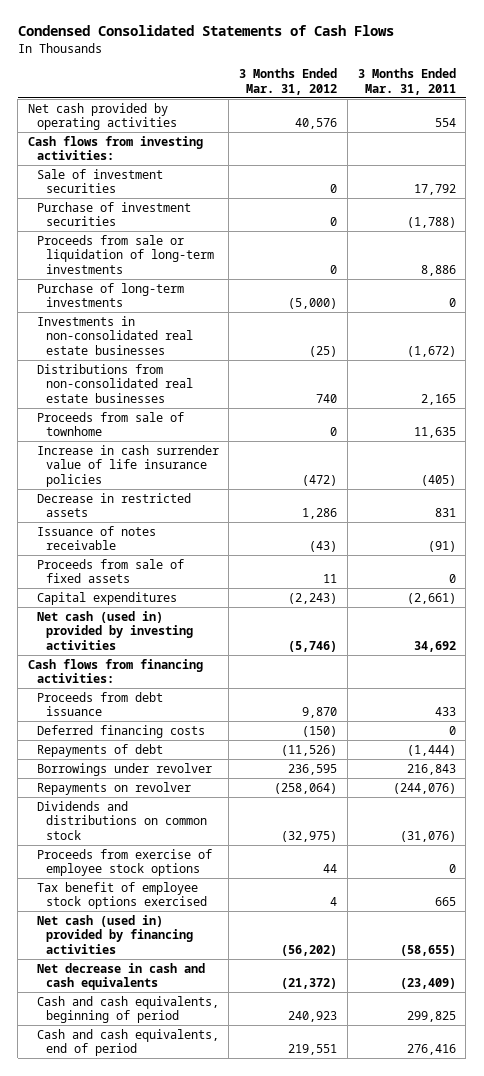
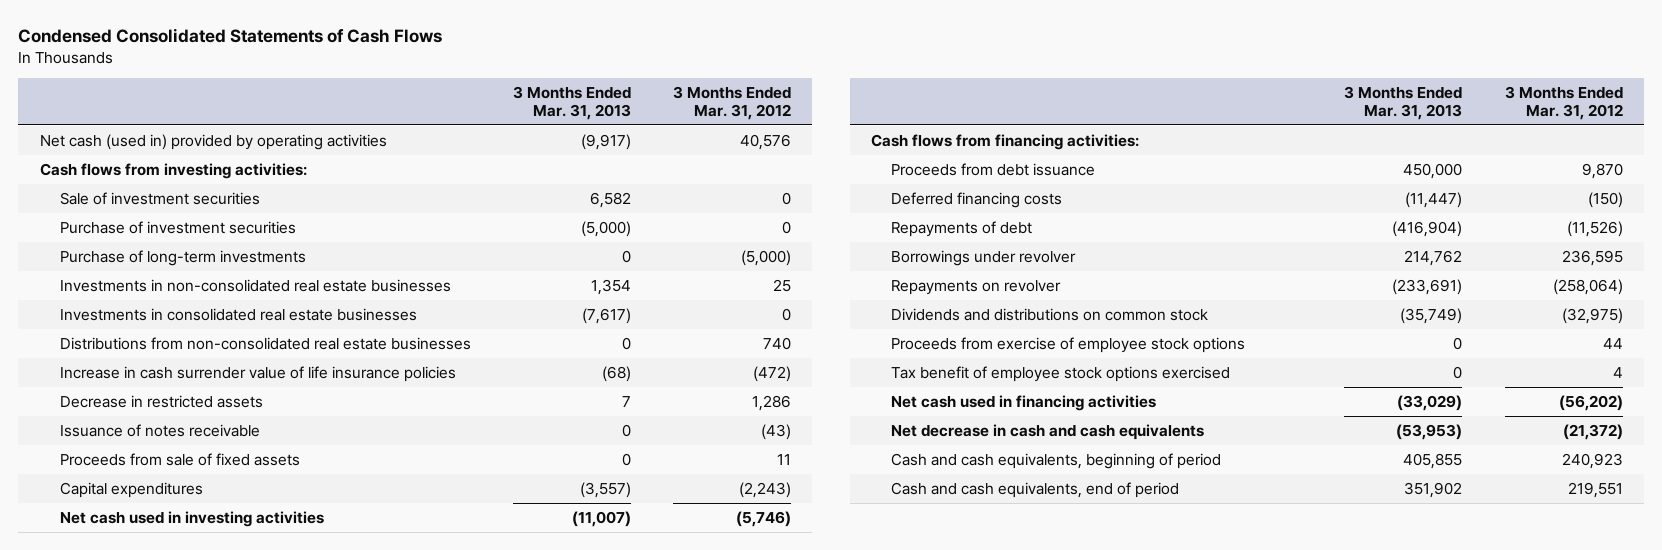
[357,68,456,95] 3 Months Ended Mar. 31, 2011 -> none
none -> [512,85,631,120] 3 Months Ended Mar. 31, 2013
[27,102,177,131] Net cash provided by operating activities -> [39,133,387,150] Net cash (used in) provided by operating activities
[36,234,214,274] Proceeds from sale or liquidation of long-term investments -> none
[309,345,338,357] (25) -> [772,278,791,292] 25
none -> [59,307,417,321] Investments in consolidated real estate businesses
[36,411,184,437] Proceeds from sale of townhome -> none
[36,610,193,650] Net cash (used in) provided by investing activities -> [59,510,324,527] Net cash used in investing activities
[36,914,193,954] Net cash (used in) provided by financing activities -> [891,394,1157,411] Net cash used in financing activities

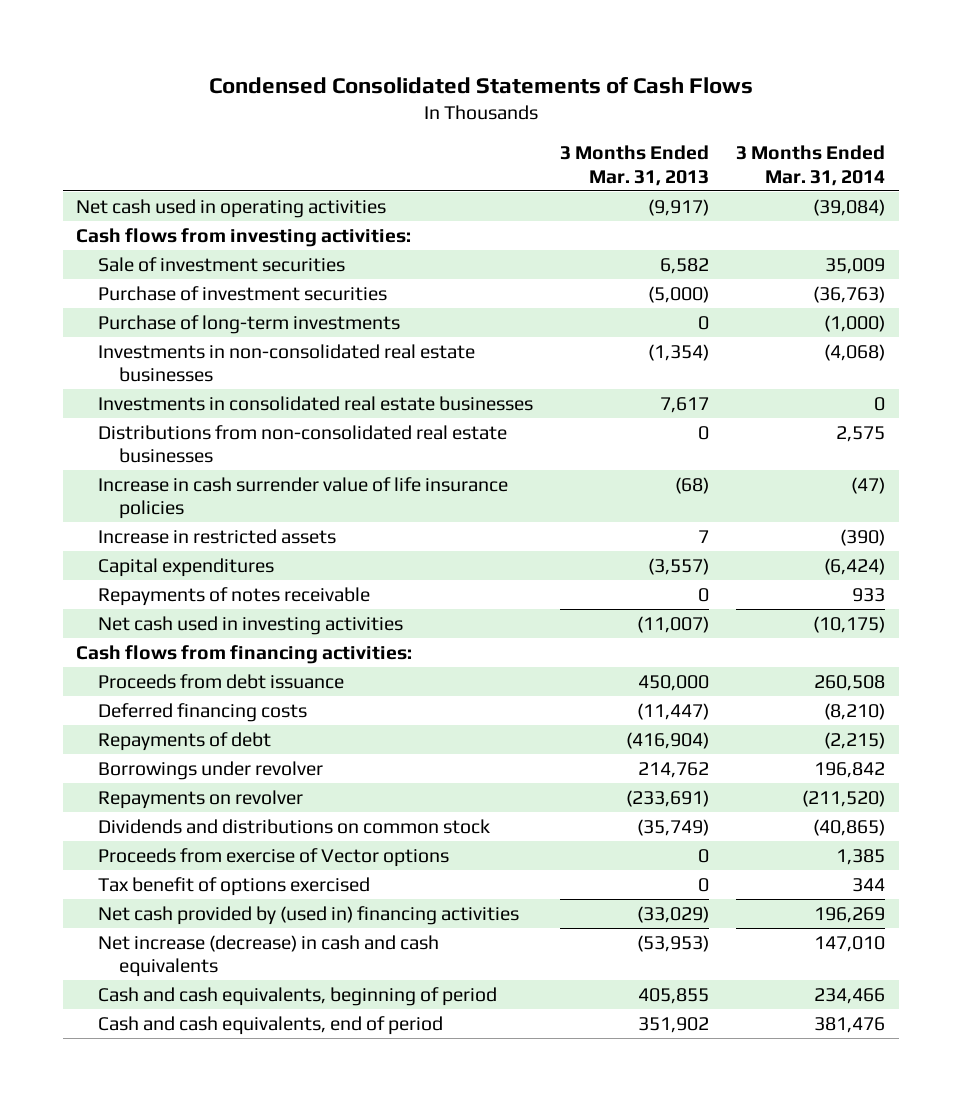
[672,85,791,120] 3 Months Ended Mar. 31, 2012 -> none
none -> [736,145,886,186] 3 Months Ended Mar. 31, 2014
[39,133,387,150] Net cash (used in) provided by operating activities -> [76,198,387,218] Net cash used in operating activities
[590,278,631,295] 1,354 -> [648,343,710,361] (1,354)
[581,307,631,324] (7,617) -> [660,396,710,413] 7,617
[59,423,260,437] Issuance of notes receivable -> none
[59,452,300,466] Proceeds from sale of fixed assets -> none
[59,394,263,408] Decrease in restricted assets -> [97,528,336,544] Increase in restricted assets
none -> [97,586,370,606] Repayments of notes receivable
[891,336,1246,353] Proceeds from exercise of employee stock options -> [97,847,449,867] Proceeds from exercise of Vector options
[891,365,1231,382] Tax benefit of employee stock options exercised -> [97,876,370,896] Tax benefit of options exercised
[891,394,1157,411] Net cash used in financing activities -> [97,905,519,925] Net cash provided by (used in) financing activities
[891,423,1205,440] Net decrease in cash and cash equivalents -> [97,934,439,978] Net increase (decrease) in cash and cash equivalents

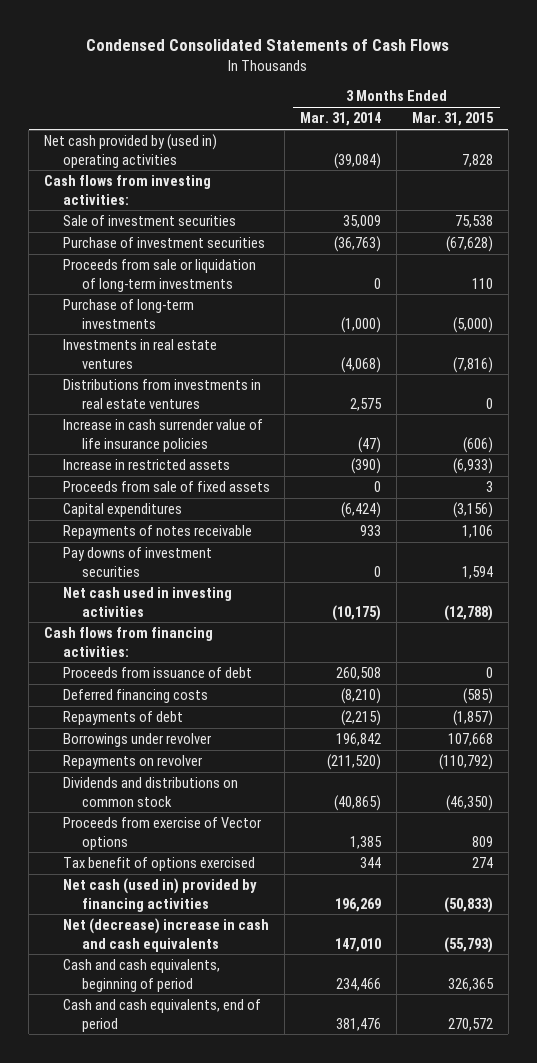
[560,145,710,186] 3 Months Ended Mar. 31, 2013 -> none
none -> [411,112,494,127] Mar. 31, 2015
[76,198,387,218] Net cash used in operating activities -> [43,134,217,168] Net cash provided by (used in) operating activities
none -> [62,259,256,292] Proceeds from sale or liquidation of long-term investments
[97,395,533,411] Investments in consolidated real estate businesses -> none
[97,343,475,383] Investments in non-consolidated real estate businesses -> [62,339,217,369] Investments in real estate ventures
[97,424,507,464] Distributions from non-consolidated real estate businesses -> [62,379,261,409] Distributions from investments in real estate ventures
none -> [62,481,270,493] Proceeds from sale of fixed assets
none -> [62,547,212,577] Pay downs of investment securities
[97,673,344,689] Proceeds from debt issuance -> [62,667,252,679] Proceeds from issuance of debt
[97,905,519,925] Net cash provided by (used in) financing activities -> [62,878,257,912] Net cash (used in) provided by financing activities
[97,934,439,978] Net increase (decrease) in cash and cash equivalents -> [62,918,269,952] Net (decrease) increase in cash and cash equivalents

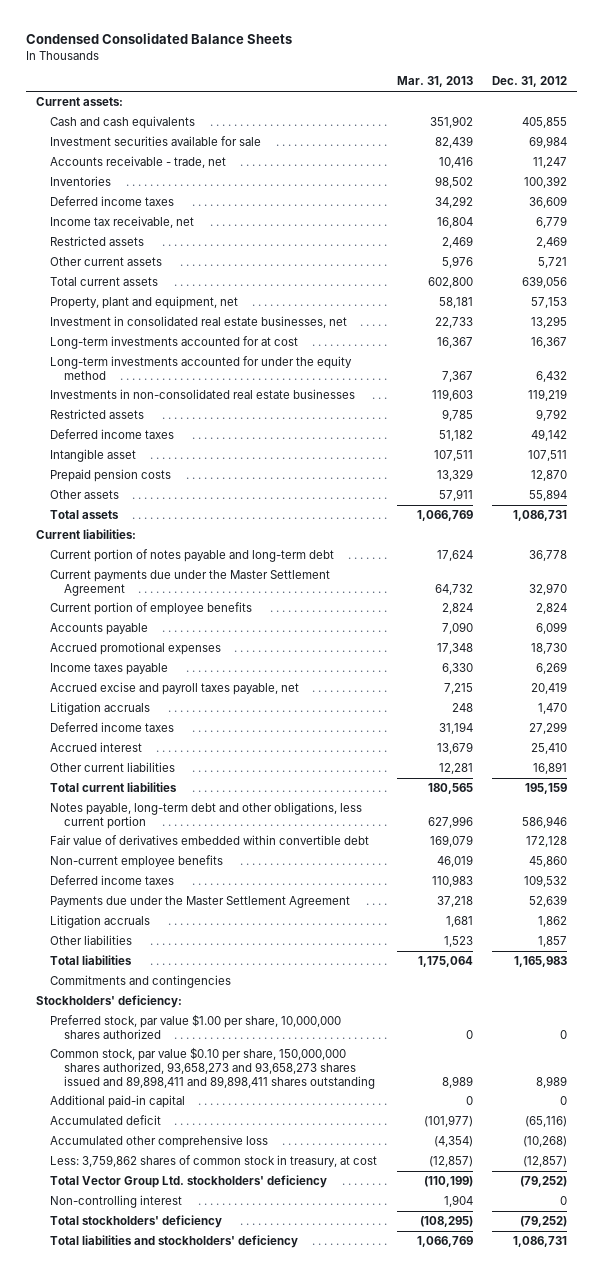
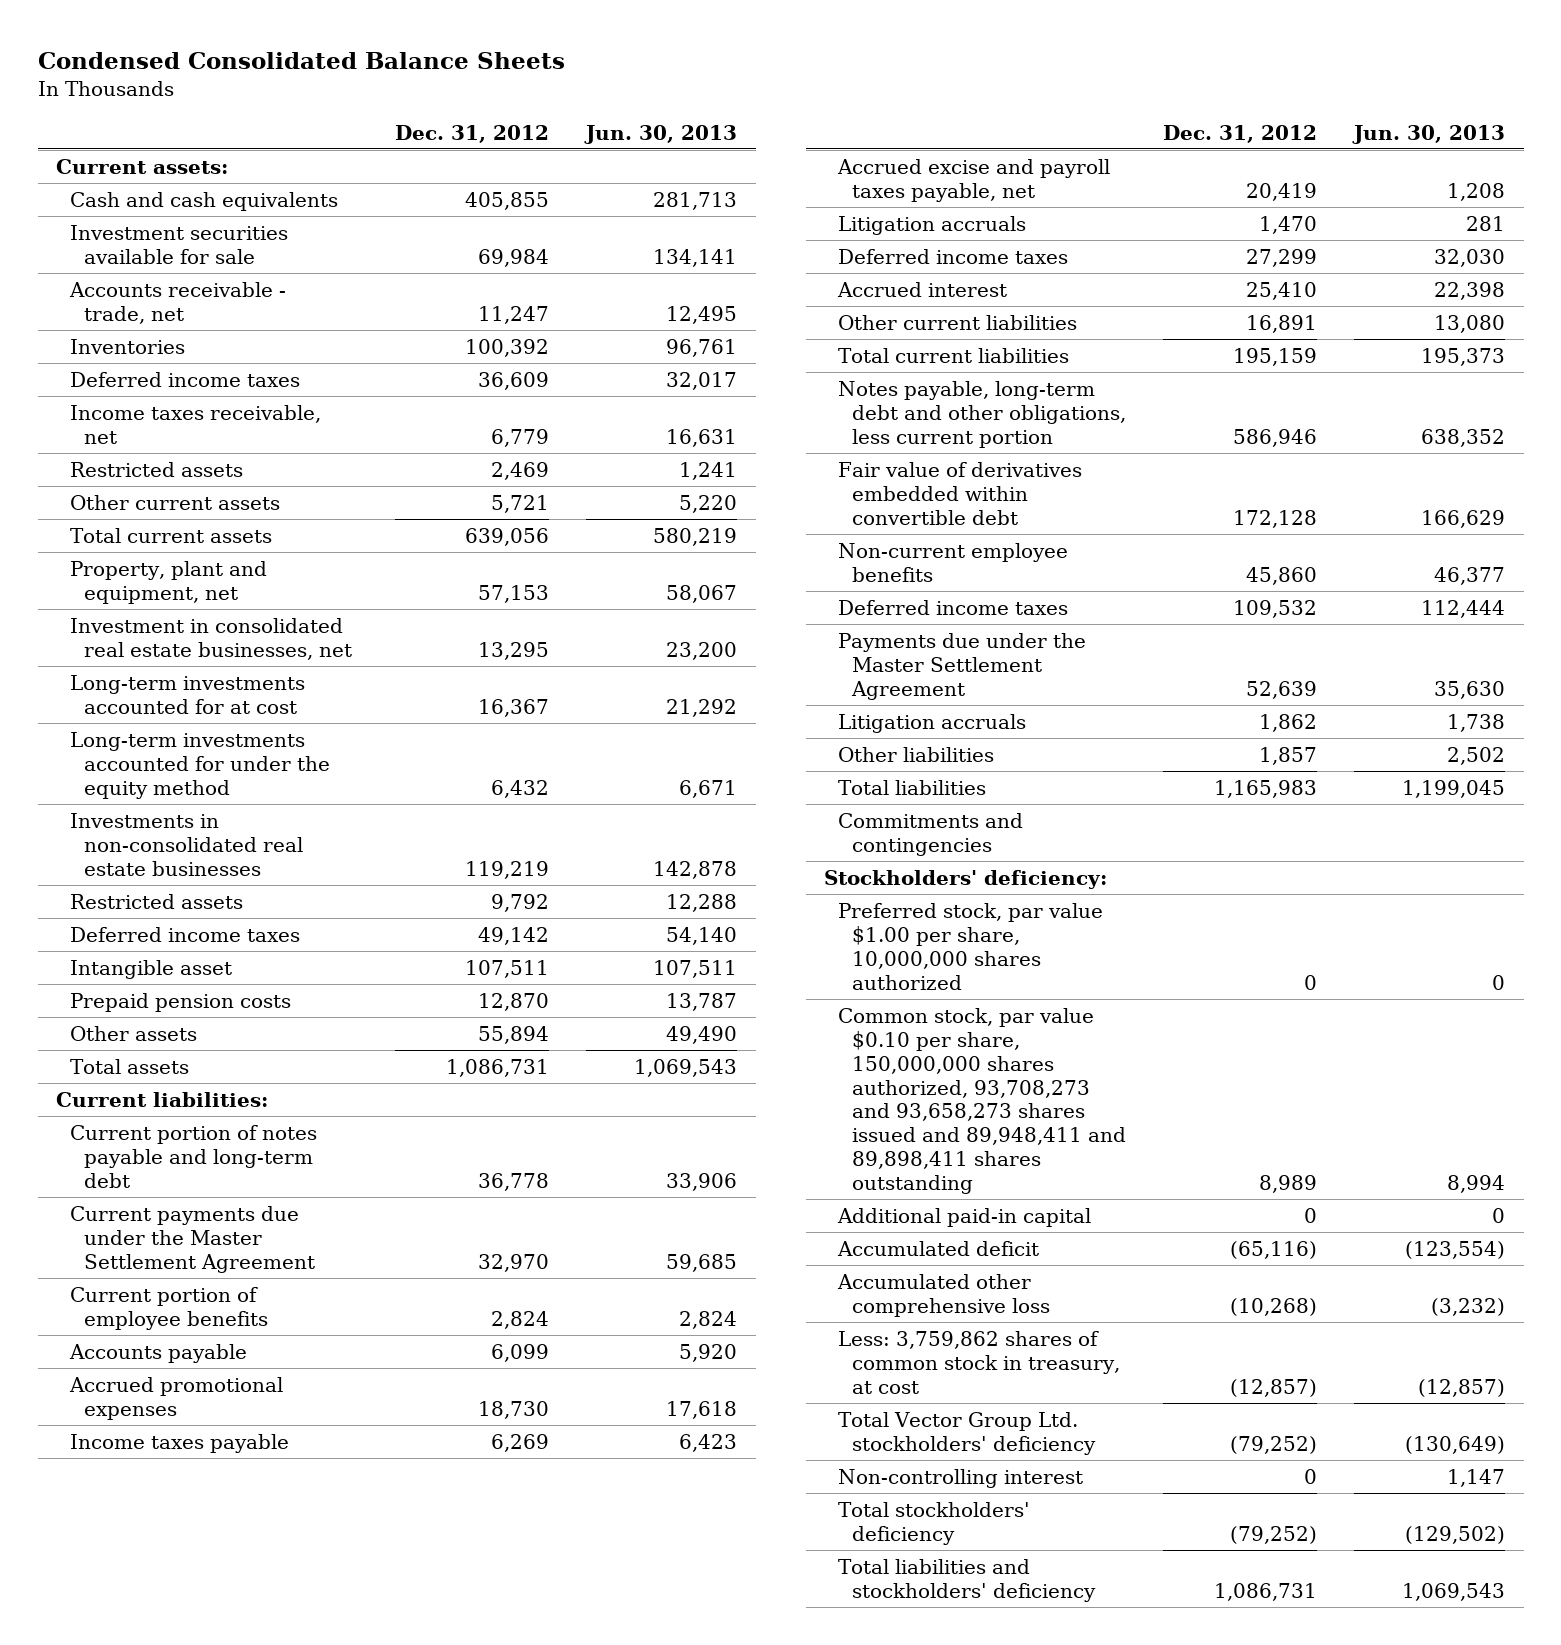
[396,76,473,88] Mar. 31, 2013 -> none
none -> [584,124,738,144] Jun. 30, 2013
[50,216,195,229] Income tax receivable, net -> [70,404,322,444] Income taxes receivable, net
[50,1047,375,1089] Common stock, par value $0.10 per share, 150,000,000 shares authorized, 93,658,273 and 93,658,273 shares issued and 89,898,411 and 89,898,411 shares outstanding -> [838,1007,1127,1195] Common stock, par value $0.10 per share, 150,000,000 shares authorized, 93,708,273 and 93,658,273 shares issued and 89,948,411 and 89,898,411 shares outstanding

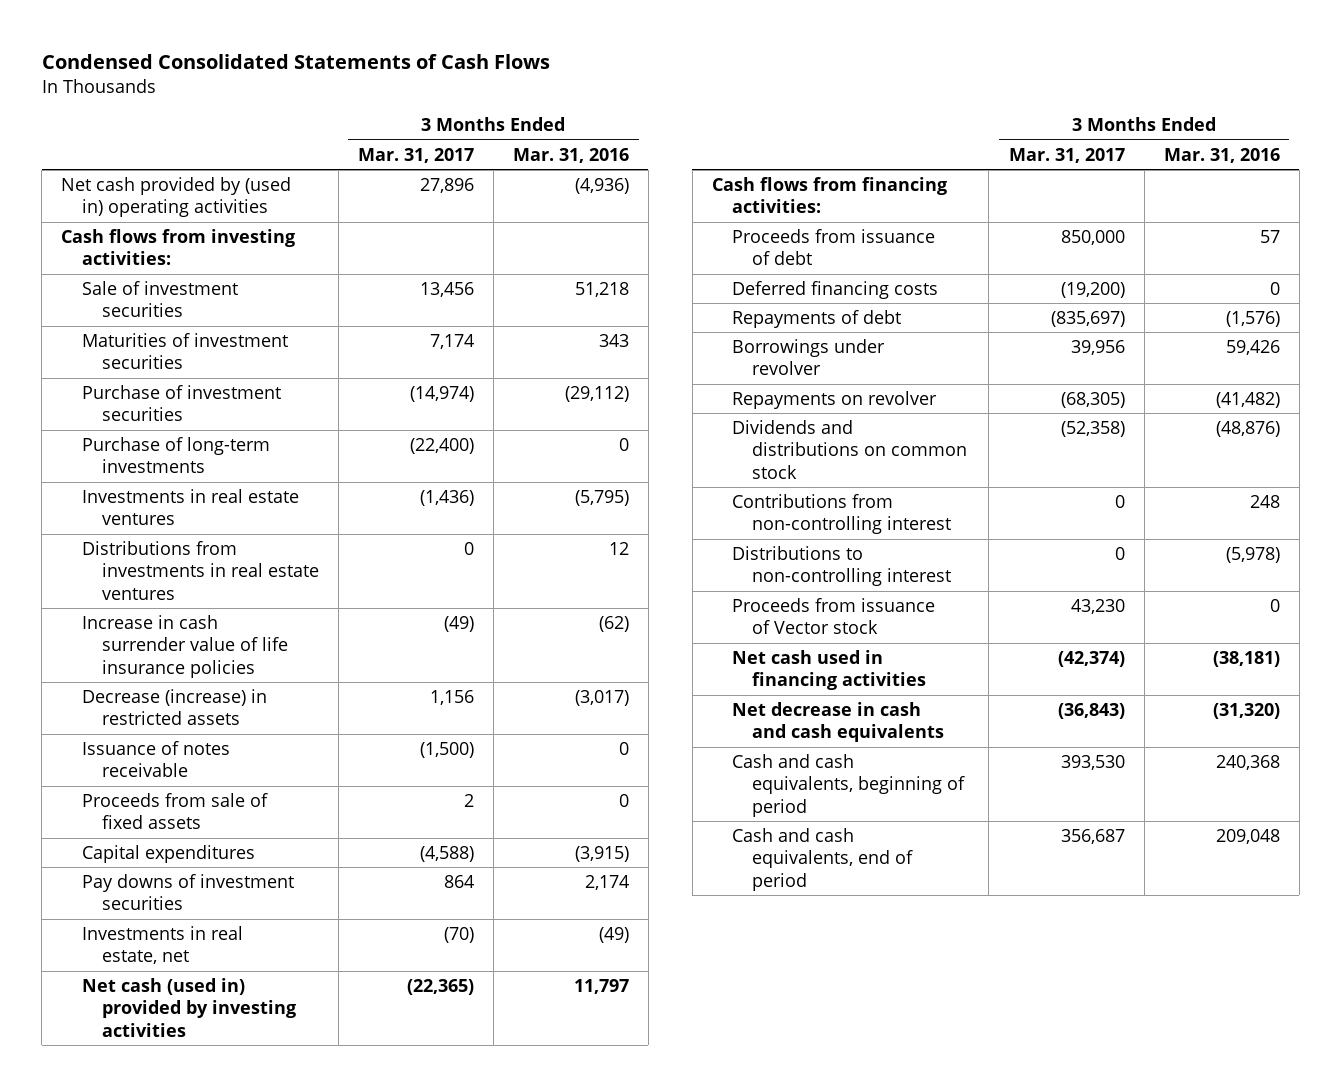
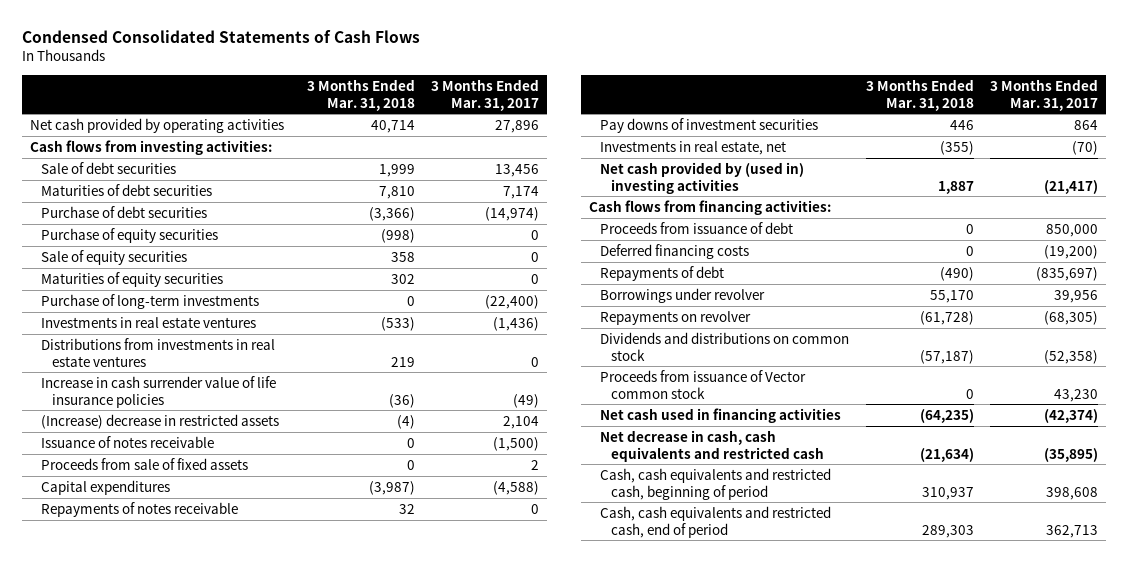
[512,147,629,163] Mar. 31, 2016 -> none
none -> [306,78,415,111] 3 Months Ended Mar. 31, 2018
[61,176,292,218] Net cash provided by (used in) operating activities -> [30,117,285,133] Net cash provided by operating activities
[81,280,238,318] Sale of investment securities -> [41,161,177,174] Sale of debt securities
[81,332,288,370] Maturities of investment securities -> [41,183,213,196] Maturities of debt securities
[81,384,281,422] Purchase of investment securities -> [41,205,208,218] Purchase of debt securities
none -> [41,227,219,243] Purchase of equity securities
none -> [41,249,188,265] Sale of equity securities
none -> [41,271,224,287] Maturities of equity securities
[81,688,267,726] Decrease (increase) in restricted assets -> [41,413,280,429] (Increase) decrease in restricted assets
[429,689,474,705] 1,156 -> [503,415,540,429] 2,104
none -> [41,501,239,517] Repayments of notes receivable
[81,977,296,1037] Net cash (used in) provided by investing activities -> [600,161,805,194] Net cash provided by (used in) investing activities
[406,978,474,995] (22,365) -> [1044,179,1099,194] (21,417)
[732,493,952,535] Contributions from non-controlling interest -> none
[732,545,952,587] Distributions to non-controlling interest -> none
[732,597,936,635] Proceeds from issuance of Vector stock -> [600,369,807,399] Proceeds from issuance of Vector common stock
[732,701,945,743] Net decrease in cash and cash equivalents -> [600,429,825,462] Net decrease in cash, cash equivalents and restricted cash
[1057,702,1125,719] (36,843) -> [1044,447,1099,462] (35,895)
[732,753,966,817] Cash and cash equivalents, beginning of period -> [600,467,832,500] Cash, cash equivalents and restricted cash, beginning of period
[1060,754,1125,770] 393,530 -> [1046,486,1099,500] 398,608
[732,827,914,891] Cash and cash equivalents, end of period -> [600,505,832,538] Cash, cash equivalents and restricted cash, end of period
[1060,828,1125,844] 356,687 -> [1046,524,1099,538] 362,713

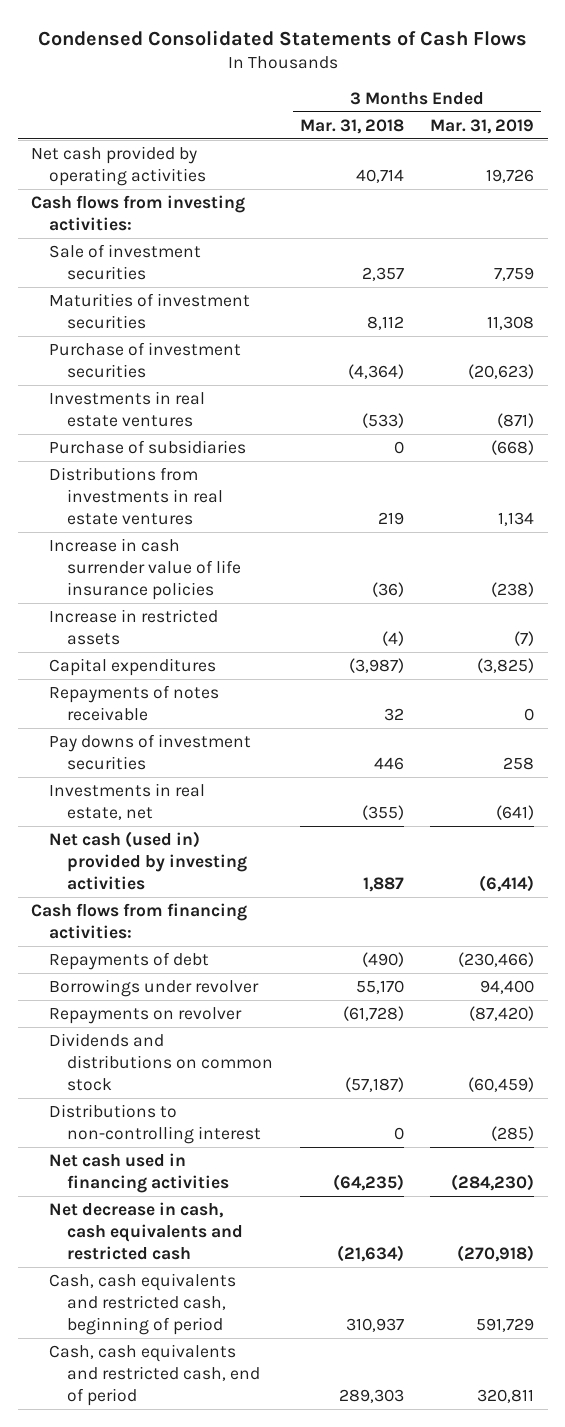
[431,78,540,111] 3 Months Ended Mar. 31, 2017 -> none
none -> [430,118,535,134] Mar. 31, 2019
[41,227,219,243] Purchase of equity securities -> none
[41,249,188,265] Sale of equity securities -> none
[41,271,224,287] Maturities of equity securities -> none
[41,293,260,309] Purchase of long-term investments -> none
[41,161,177,174] Sale of debt securities -> [48,243,201,281] Sale of investment securities
[378,163,415,177] 1,999 -> [361,267,404,282] 2,357
[41,183,213,196] Maturities of debt securities -> [48,292,250,330] Maturities of investment securities
[378,185,415,199] 7,810 -> [366,316,404,331] 8,112
[41,205,208,218] Purchase of debt securities -> [48,341,241,379] Purchase of investment securities
[368,206,415,221] (3,366) -> [347,364,404,380] (4,364)
none -> [48,439,246,454] Purchase of subsidiaries
[41,435,215,448] Issuance of notes receivable -> none
[41,457,249,470] Proceeds from sale of fixed assets -> none
[41,413,280,429] (Increase) decrease in restricted assets -> [48,608,218,646] Increase in restricted assets
[600,161,805,194] Net cash provided by (used in) investing activities -> [48,830,248,891] Net cash (used in) provided by investing activities
[600,221,794,234] Proceeds from issuance of debt -> none
[600,243,750,259] Deferred financing costs -> none
[600,369,807,399] Proceeds from issuance of Vector common stock -> none
none -> [48,1103,262,1145] Distributions to non-controlling interest

